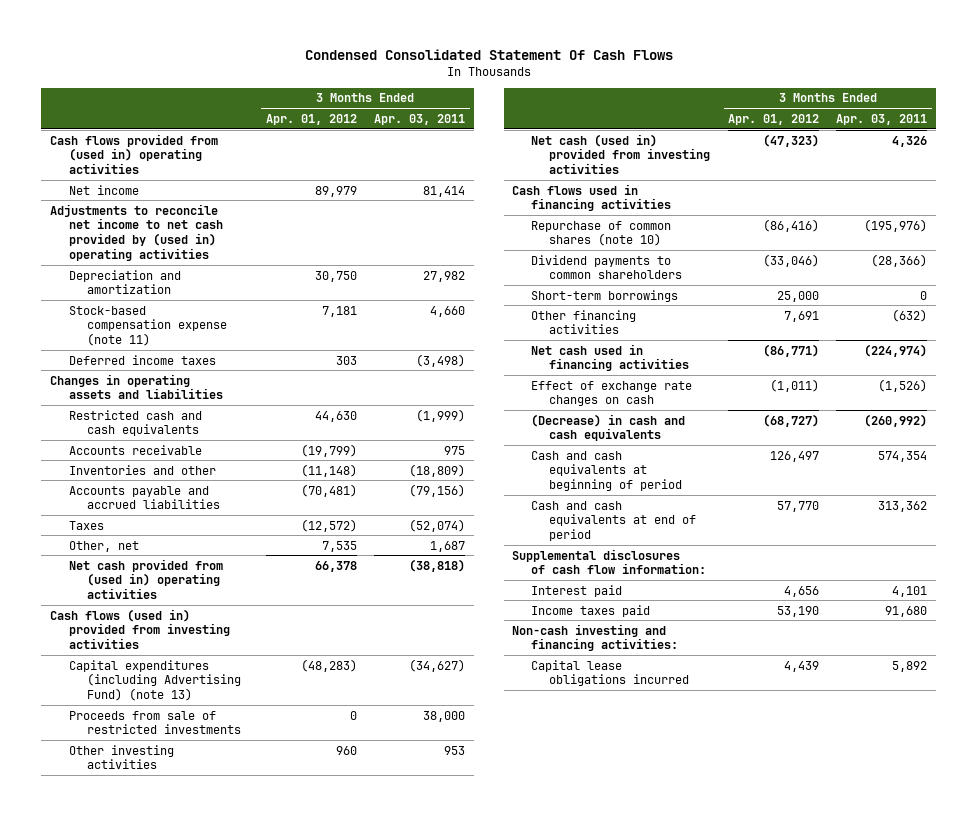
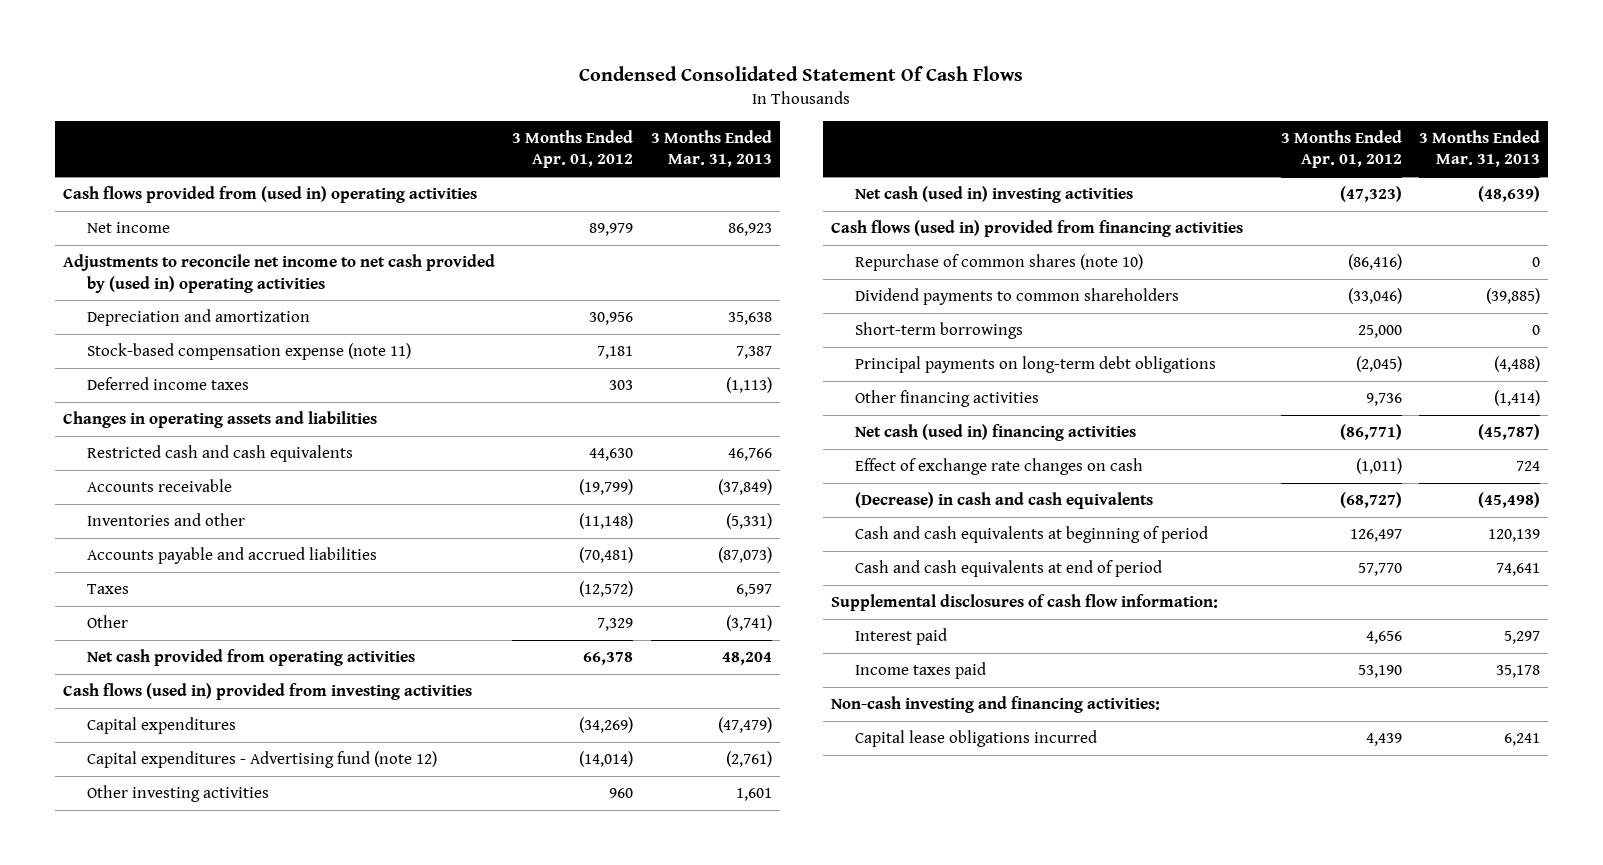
[374,113,466,125] Apr. 03, 2011 -> none
none -> [650,130,772,168] 3 Months Ended Mar. 31, 2013
[314,270,357,282] 30,750 -> [589,312,634,326] 30,956
[68,540,139,552] Other, net -> [87,615,129,629] Other
[321,540,357,552] 7,535 -> [597,618,634,632] 7,329
[68,558,223,600] Net cash provided from (used in) operating activities -> [87,649,416,667] Net cash provided from operating activities
[68,710,242,735] Proceeds from sale of restricted investments -> none
[68,659,242,702] Capital expenditures (including Advertising Fund) (note 13) -> [87,717,237,735] Capital expenditures
[300,658,357,672] (48,283) -> [579,717,634,734] (34,269)
none -> [87,751,438,769] Capital expenditures - Advertising fund (note 12)
[530,133,711,175] Net cash (used in) provided from investing activities -> [855,186,1134,204] Net cash (used in) investing activities
[512,183,671,212] Cash flows used in financing activities -> [831,220,1244,238] Cash flows (used in) provided from financing activities
none -> [855,356,1217,374] Principal payments on long-term debt obligations
[783,310,819,322] 7,691 -> [1365,393,1402,407] 9,736
[530,343,690,372] Net cash used in financing activities -> [855,424,1137,442] Net cash (used in) financing activities

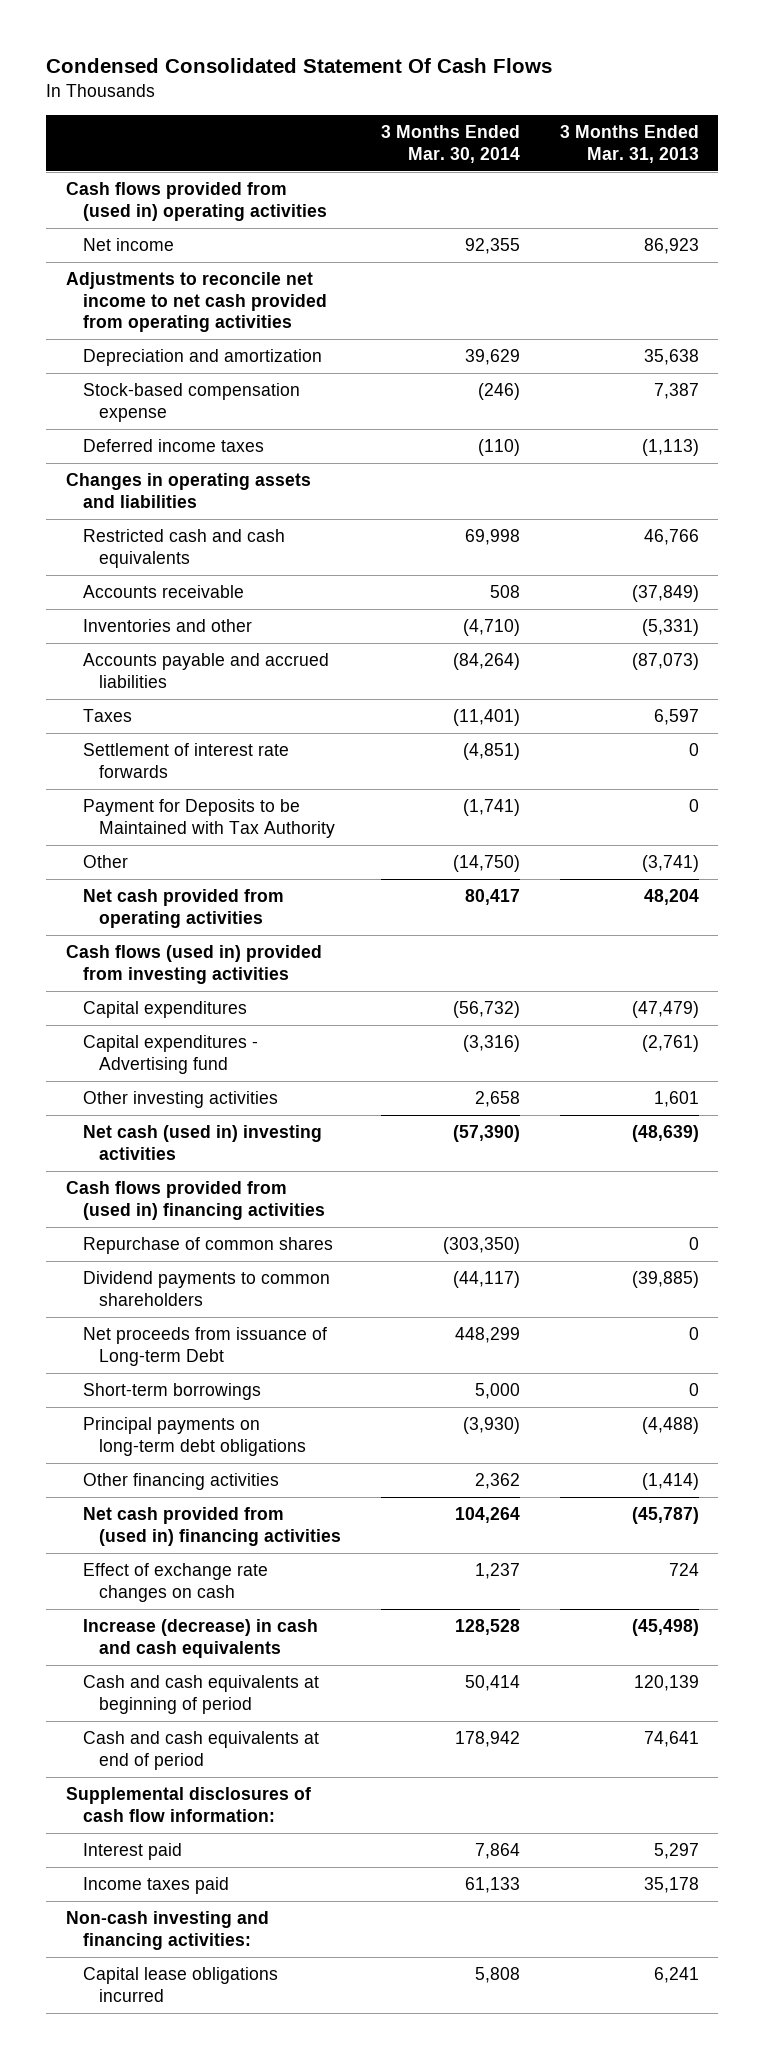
[512,130,634,169] 3 Months Ended Apr. 01, 2012 -> none
none -> [381,125,521,163] 3 Months Ended Mar. 30, 2014
[63,254,496,293] Adjustments to reconcile net income to net cash provided by (used in) operating activities -> [65,272,327,333] Adjustments to reconcile net income to net cash provided from operating activities
[87,343,412,361] Stock-based compensation expense (note 11) -> [82,383,300,422] Stock-based compensation expense
none -> [82,743,289,778] Settlement of interest rate forwards
none -> [82,799,336,838] Payment for Deposits to be Maintained with Tax Authority
[87,751,438,769] Capital expenditures - Advertising fund (note 12) -> [82,1035,258,1074] Capital expenditures - Advertising fund
[831,220,1244,238] Cash flows (used in) provided from financing activities -> [65,1181,325,1220] Cash flows provided from (used in) financing activities
[855,254,1144,272] Repurchase of common shares (note 10) -> [82,1237,333,1255] Repurchase of common shares
none -> [82,1327,327,1366] Net proceeds from issuance of Long-term Debt
[855,424,1137,442] Net cash (used in) financing activities -> [82,1507,342,1546] Net cash provided from (used in) financing activities
[855,492,1154,510] (Decrease) in cash and cash equivalents -> [82,1619,318,1658] Increase (decrease) in cash and cash equivalents

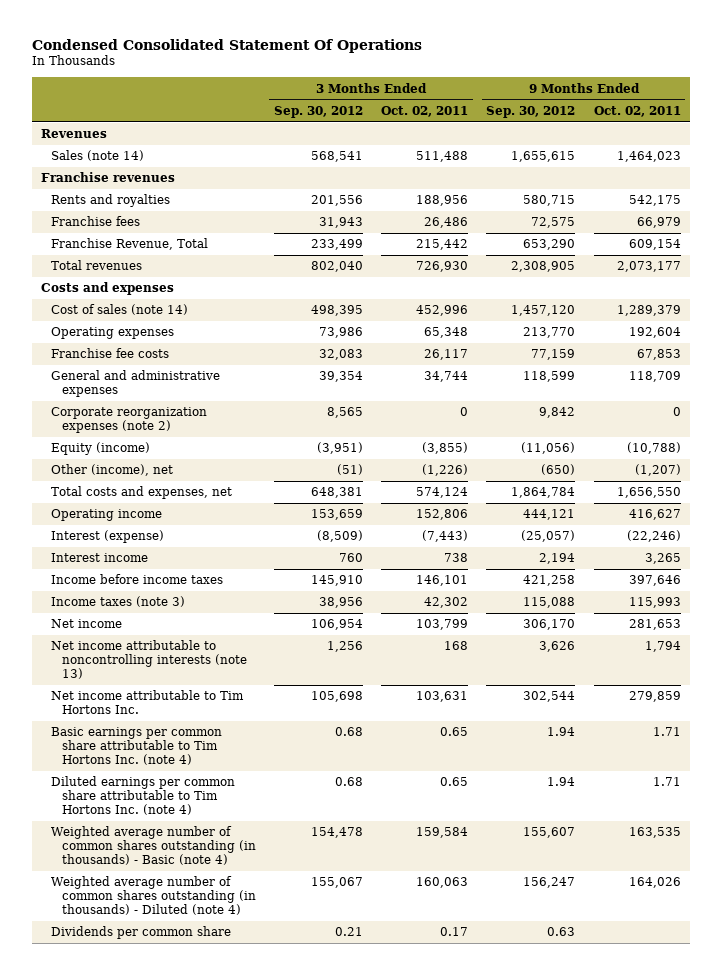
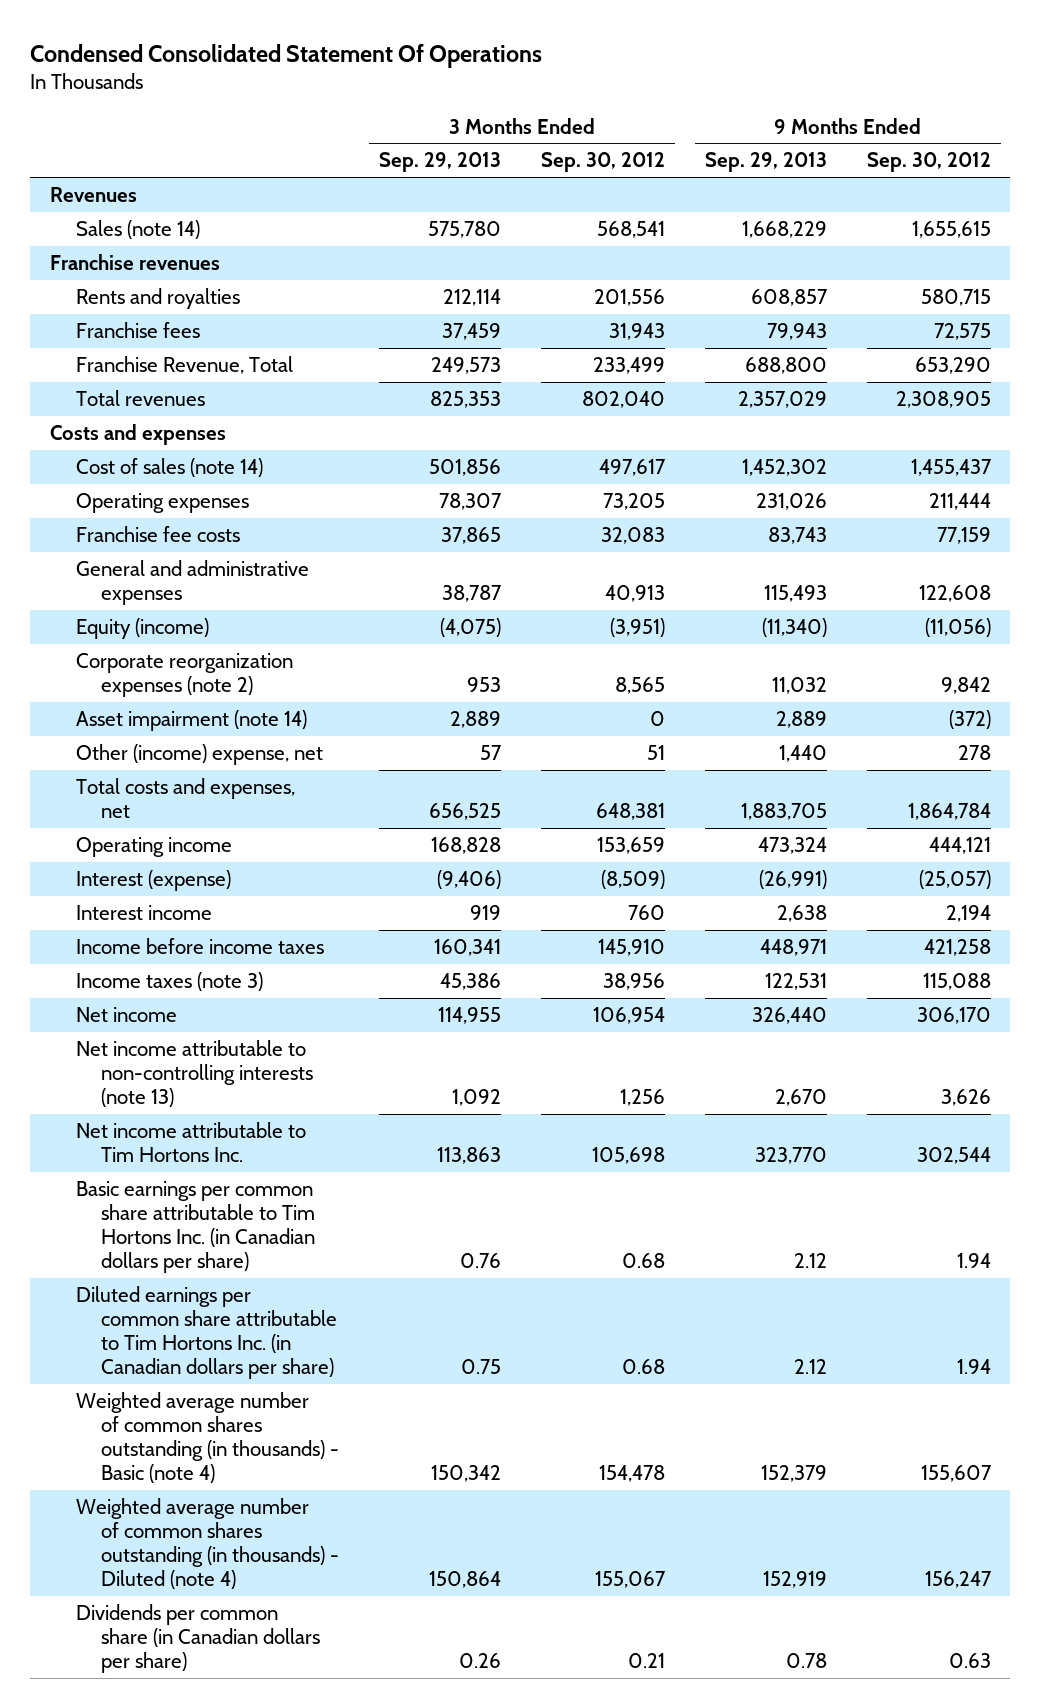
[381,105,469,117] Oct. 02, 2011 -> none
[593,105,681,117] Oct. 02, 2011 -> none
none -> [379,152,502,173] Sep. 29, 2013
none -> [704,152,827,173] Sep. 29, 2013
[311,305,364,317] 498,395 -> [598,459,666,477] 497,617
[511,305,576,317] 1,457,120 -> [910,459,992,477] 1,455,437
[319,327,364,339] 73,986 -> [602,493,665,511] 73,205
[523,327,576,339] 213,770 -> [928,493,991,511] 211,444
[319,371,364,383] 39,354 -> [604,585,665,603] 40,913
[523,371,576,383] 118,599 -> [918,585,991,603] 122,608
[51,407,208,434] Corporate reorganization expenses (note 2) -> [75,653,293,698] Corporate reorganization expenses (note 2)
none -> [75,710,307,732] Asset impairment (note 14)
[51,464,174,477] Other (income), net -> [75,744,323,766] Other (income) expense, net
[337,464,364,476] (51) -> [646,745,665,761] 51
[541,464,576,476] (650) -> [957,745,991,761] 278
[51,640,247,679] Net income attributable to noncontrolling interests (note 13) -> [75,1040,314,1108] Net income attributable to non-controlling interests (note 13)
[51,727,223,765] Basic earnings per common share attributable to Tim Hortons Inc. (note 4) -> [75,1181,316,1274] Basic earnings per common share attributable to Tim Hortons Inc. (in Canadian dollars per share)
[51,776,236,815] Diluted earnings per common share attributable to Tim Hortons Inc. (note 4) -> [75,1286,338,1380] Diluted earnings per common share attributable to Tim Hortons Inc. (in Canadian dollars per share)
[51,926,232,940] Dividends per common share -> [75,1604,321,1674] Dividends per common share (in Canadian dollars per share)

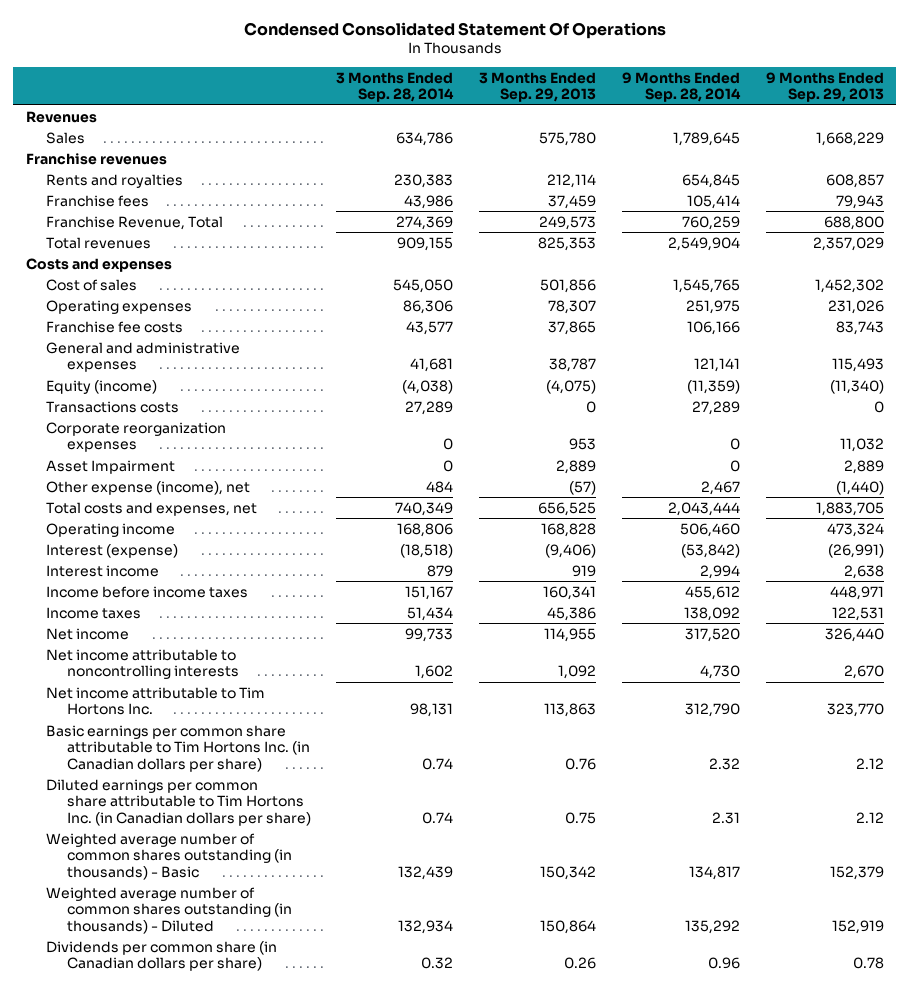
[540,152,665,173] Sep. 30, 2012 -> none
[866,152,991,173] Sep. 30, 2012 -> none
none -> [336,71,455,103] 3 Months Ended Sep. 28, 2014
none -> [621,71,741,103] 9 Months Ended Sep. 28, 2014
[75,220,200,240] Sales (note 14) -> [46,131,86,144] Sales
[75,458,263,478] Cost of sales (note 14) -> [46,278,138,291] Cost of sales
none -> [46,400,180,413] Transactions costs
[75,653,293,698] Corporate reorganization expenses (note 2) -> [46,421,227,453] Corporate reorganization expenses
[75,710,307,732] Asset impairment (note 14) -> [46,459,176,474] Asset Impairment
[75,744,323,766] Other (income) expense, net -> [46,480,251,495] Other expense (income), net
[480,745,503,761] 57 -> [569,480,597,495] (57)
[778,745,827,763] 1,440 -> [835,480,884,495] (1,440)
[75,972,263,992] Income taxes (note 3) -> [46,606,142,619] Income taxes
[75,1040,314,1108] Net income attributable to non-controlling interests (note 13) -> [46,648,239,680] Net income attributable to noncontrolling interests
[75,1392,340,1484] Weighted average number of common shares outstanding (in thousands) - Basic (note 4) -> [46,832,292,880] Weighted average number of common shares outstanding (in thousands) - Basic
[75,1498,340,1590] Weighted average number of common shares outstanding (in thousands) - Diluted (note 4) -> [46,886,292,934] Weighted average number of common shares outstanding (in thousands) - Diluted

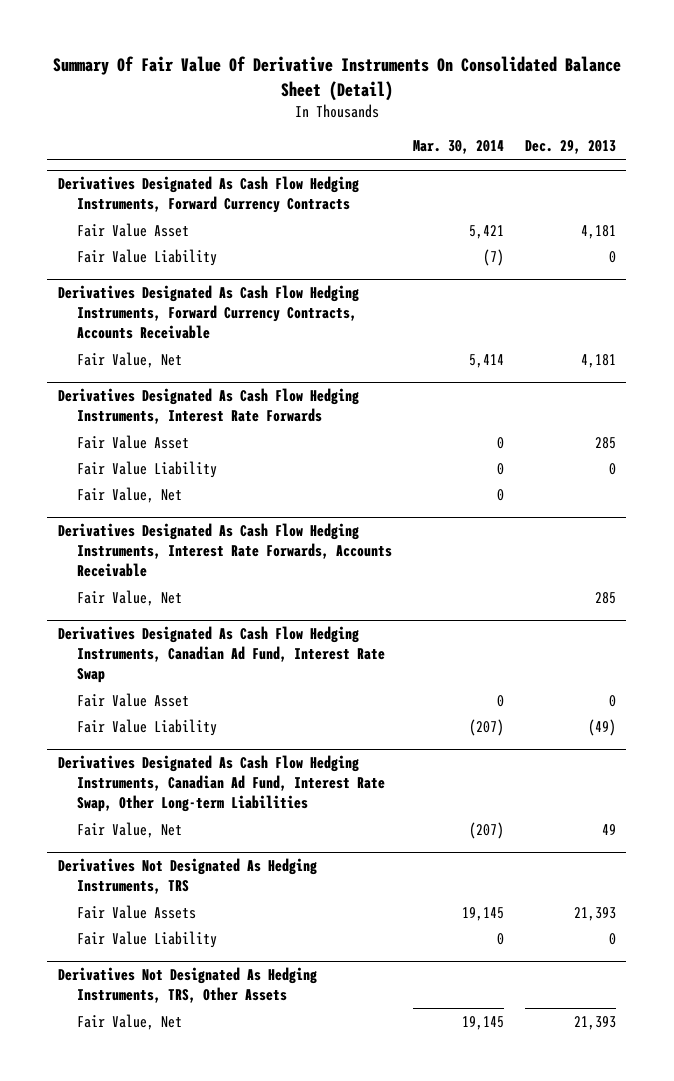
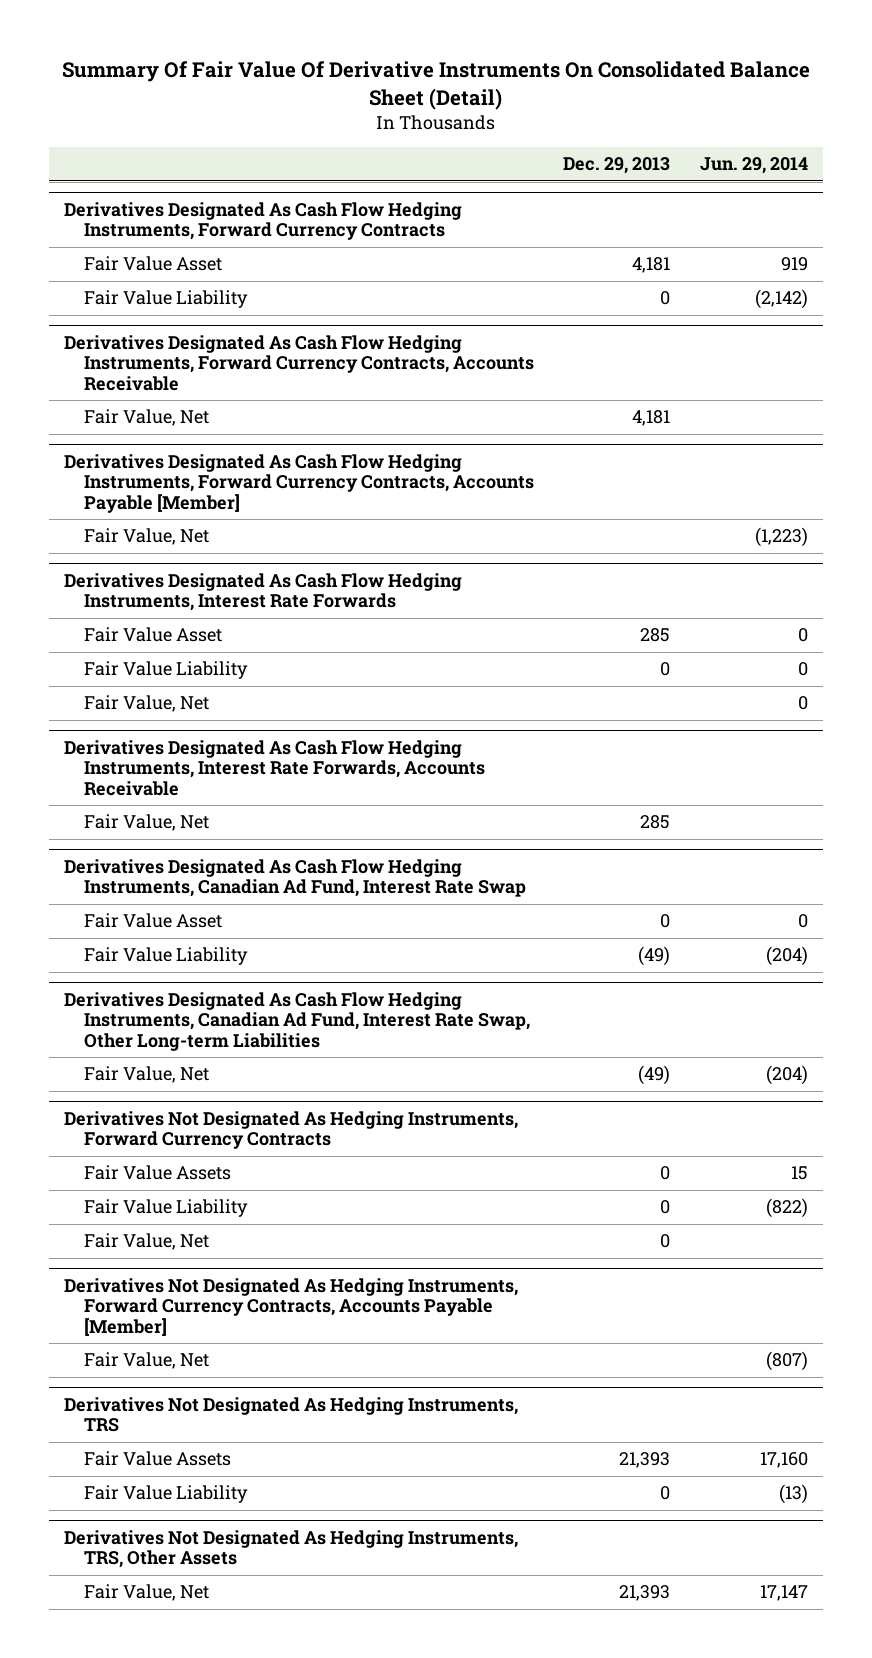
[413,140,505,155] Mar. 30, 2014 -> none
none -> [699,157,808,175] Jun. 29, 2014
none -> [63,453,534,514] Derivatives Designated As Cash Flow Hedging Instruments, Forward Currency Contracts, Accounts Payable [Member]
none -> [83,528,209,546] Fair Value, Net
[602,823,617,835] 49 -> [638,1065,671,1086] (49)
none -> [63,1110,518,1150] Derivatives Not Designated As Hedging Instruments, Forward Currency Contracts
none -> [83,1165,231,1181] Fair Value Assets
none -> [83,1199,248,1218] Fair Value Liability
none -> [83,1233,209,1251] Fair Value, Net
none -> [63,1277,518,1337] Derivatives Not Designated As Hedging Instruments, Forward Currency Contracts, Accounts Payable [Member]
none -> [83,1352,209,1370] Fair Value, Net

